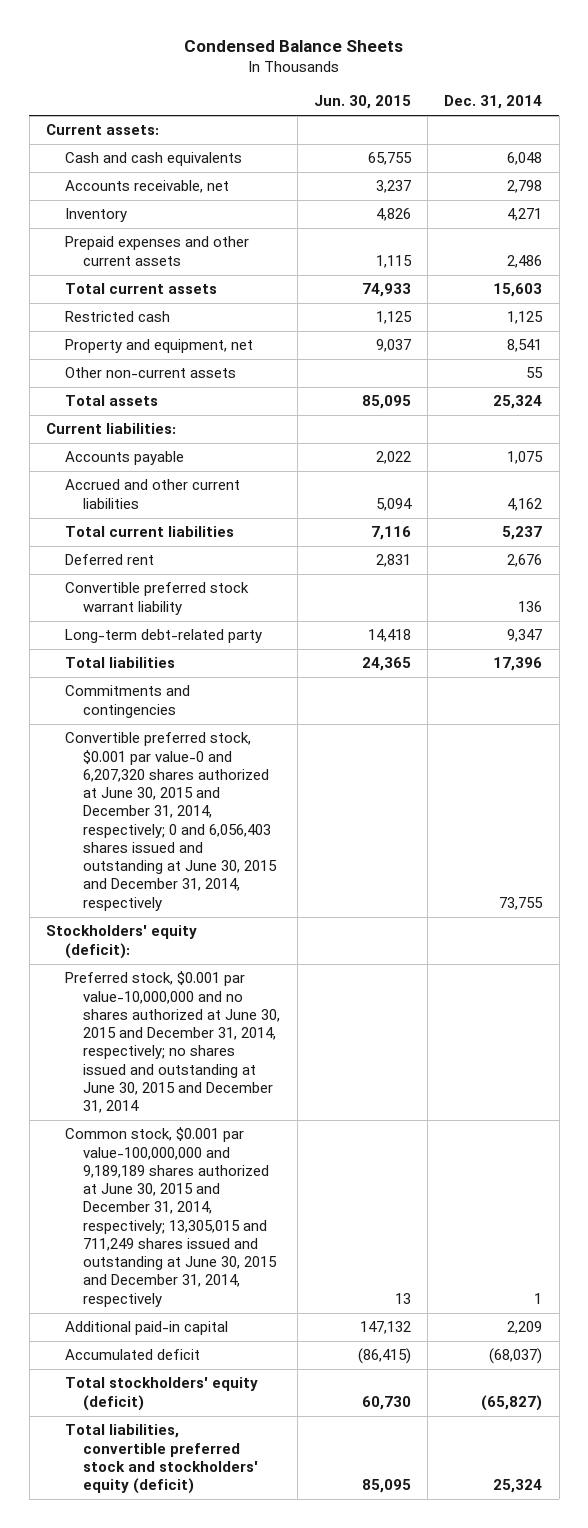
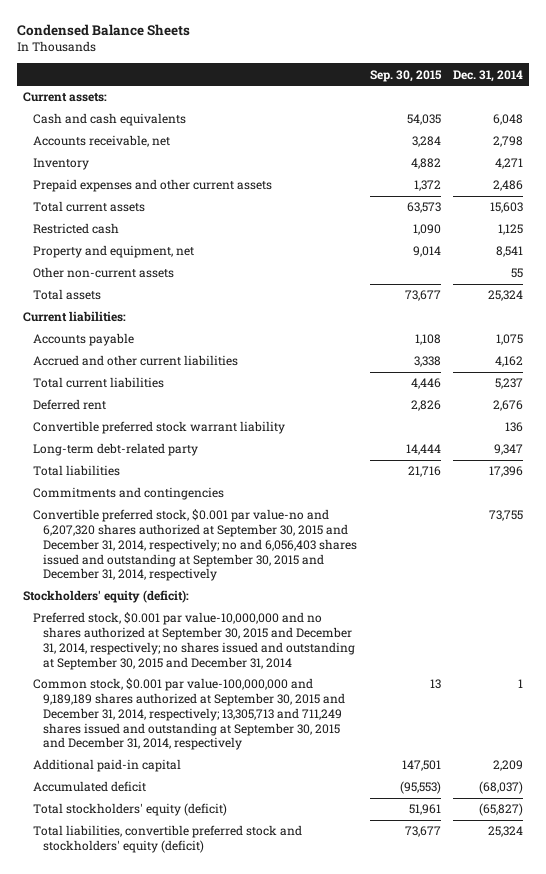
[313,95,411,110] Jun. 30, 2015 -> none
none -> [369,69,442,82] Sep. 30, 2015
[64,732,278,911] Convertible preferred stock, $0.001 par value-0 and 6,207,320 shares authorized at June 30, 2015 and December 31, 2014, respectively; 0 and 6,056,403 shares issued and outstanding at June 30, 2015 and December 31, 2014, respectively -> [33,509,358,582] Convertible preferred stock, $0.001 par value-no and 6,207,320 shares authorized at September 30, 2015 and December 31, 2014, respectively; no and 6,056,403 shares issued and outstanding at September 30, 2015 and December 31, 2014, respectively
[64,971,281,1114] Preferred stock, $0.001 par value-10,000,000 and no shares authorized at June 30, 2015 and December 31, 2014, respectively; no shares issued and outstanding at June 30, 2015 and December 31, 2014 -> [33,612,356,670] Preferred stock, $0.001 par value-10,000,000 and no shares authorized at September 30, 2015 and December 31, 2014, respectively; no shares issued and outstanding at September 30, 2015 and December 31, 2014
[64,1127,278,1307] Common stock, $0.001 par value-100,000,000 and 9,189,189 shares authorized at June 30, 2015 and December 31, 2014, respectively; 13,305,015 and 711,249 shares issued and outstanding at June 30, 2015 and December 31, 2014, respectively -> [33,678,346,751] Common stock, $0.001 par value-100,000,000 and 9,189,189 shares authorized at September 30, 2015 and December 31, 2014, respectively; 13,305,713 and 711,249 shares issued and outstanding at September 30, 2015 and December 31, 2014, respectively

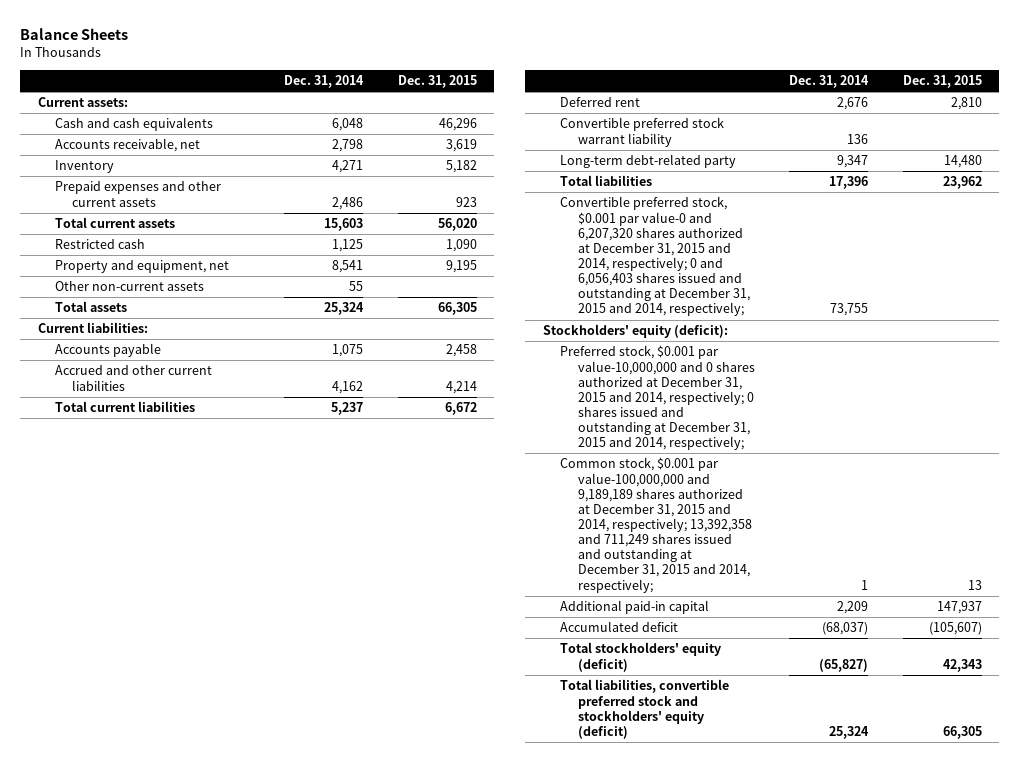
[16,24,190,37] Condensed Balance Sheets -> [20,27,129,40] Balance Sheets
[369,69,442,82] Sep. 30, 2015 -> none
none -> [397,74,477,88] Dec. 31, 2015
[33,487,225,501] Commitments and contingencies -> none
[33,509,358,582] Convertible preferred stock, $0.001 par value-no and 6,207,320 shares authorized at September 30, 2015 and December 31, 2014, respectively; no and 6,056,403 shares issued and outstanding at September 30, 2015 and December 31, 2014, respectively -> [560,196,750,317] Convertible preferred stock, $0.001 par value-0 and 6,207,320 shares authorized at December 31, 2015 and 2014, respectively; 0 and 6,056,403 shares issued and outstanding at December 31, 2015 and 2014, respectively;
[33,612,356,670] Preferred stock, $0.001 par value-10,000,000 and no shares authorized at September 30, 2015 and December 31, 2014, respectively; no shares issued and outstanding at September 30, 2015 and December 31, 2014 -> [560,345,755,451] Preferred stock, $0.001 par value-10,000,000 and 0 shares authorized at December 31, 2015 and 2014, respectively; 0 shares issued and outstanding at December 31, 2015 and 2014, respectively;
[33,678,346,751] Common stock, $0.001 par value-100,000,000 and 9,189,189 shares authorized at September 30, 2015 and December 31, 2014, respectively; 13,305,713 and 711,249 shares issued and outstanding at September 30, 2015 and December 31, 2014, respectively -> [560,457,752,593] Common stock, $0.001 par value-100,000,000 and 9,189,189 shares authorized at December 31, 2015 and 2014, respectively; 13,392,358 and 711,249 shares issued and outstanding at December 31, 2015 and 2014, respectively;

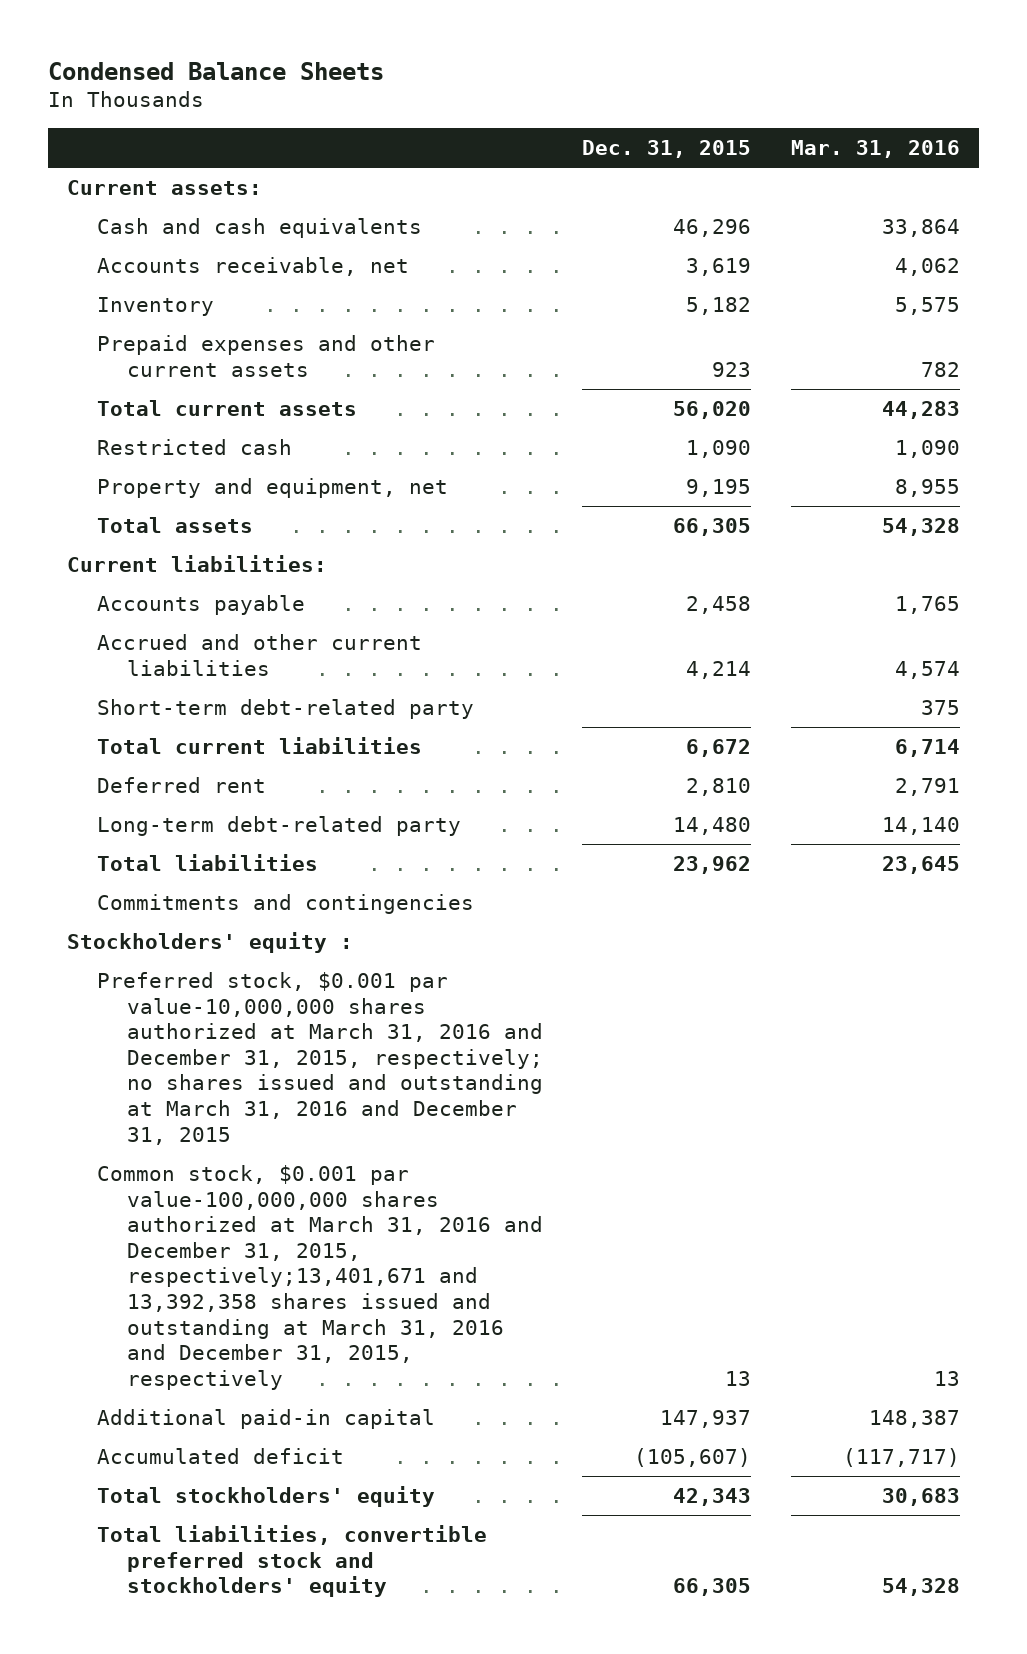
[20,27,129,40] Balance Sheets -> [47,61,384,80] Condensed Balance Sheets
[283,74,364,88] Dec. 31, 2014 -> none
none -> [790,140,960,159] Mar. 31, 2016
[54,281,204,292] Other non-current assets -> none
none -> [97,699,475,720] Short-term debt-related party
[560,117,725,147] Convertible preferred stock warrant liability -> none
[560,196,750,317] Convertible preferred stock, $0.001 par value-0 and 6,207,320 shares authorized at December 31, 2015 and 2014, respectively; 0 and 6,056,403 shares issued and outstanding at December 31, 2015 and 2014, respectively; -> none
none -> [97,894,475,915] Commitments and contingencies
[542,324,728,339] Stockholders' equity (deficit): -> [67,932,354,954] Stockholders' equity :
[560,345,755,451] Preferred stock, $0.001 par value-10,000,000 and 0 shares authorized at December 31, 2015 and 2014, respectively; 0 shares issued and outstanding at December 31, 2015 and 2014, respectively; -> [97,972,544,1145] Preferred stock, $0.001 par value-10,000,000 shares authorized at March 31, 2016 and December 31, 2015, respectively; no shares issued and outstanding at March 31, 2016 and December 31, 2015
[560,457,752,593] Common stock, $0.001 par value-100,000,000 and 9,189,189 shares authorized at December 31, 2015 and 2014, respectively; 13,392,358 and 711,249 shares issued and outstanding at December 31, 2015 and 2014, respectively; -> [97,1165,544,1390] Common stock, $0.001 par value-100,000,000 shares authorized at March 31, 2016 and December 31, 2015, respectively;13,401,671 and 13,392,358 shares issued and outstanding at March 31, 2016 and December 31, 2015, respectively
[560,642,722,672] Total stockholders' equity (deficit) -> [97,1486,436,1508] Total stockholders' equity
[560,679,730,739] Total liabilities, convertible preferred stock and stockholders' equity (deficit) -> [97,1525,488,1598] Total liabilities, convertible preferred stock and stockholders' equity

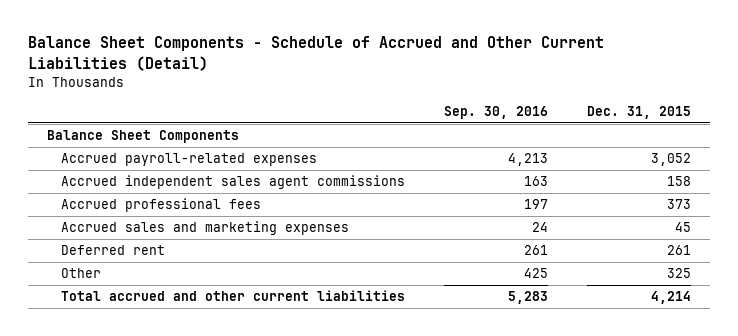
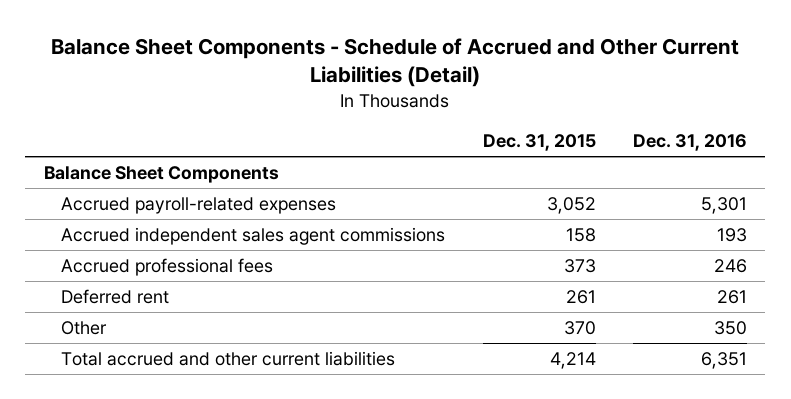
[443,106,548,120] Sep. 30, 2016 -> none
none -> [632,133,747,151] Dec. 31, 2016
[60,221,349,236] Accrued sales and marketing expenses -> none
[666,268,691,279] 325 -> [563,321,596,336] 370

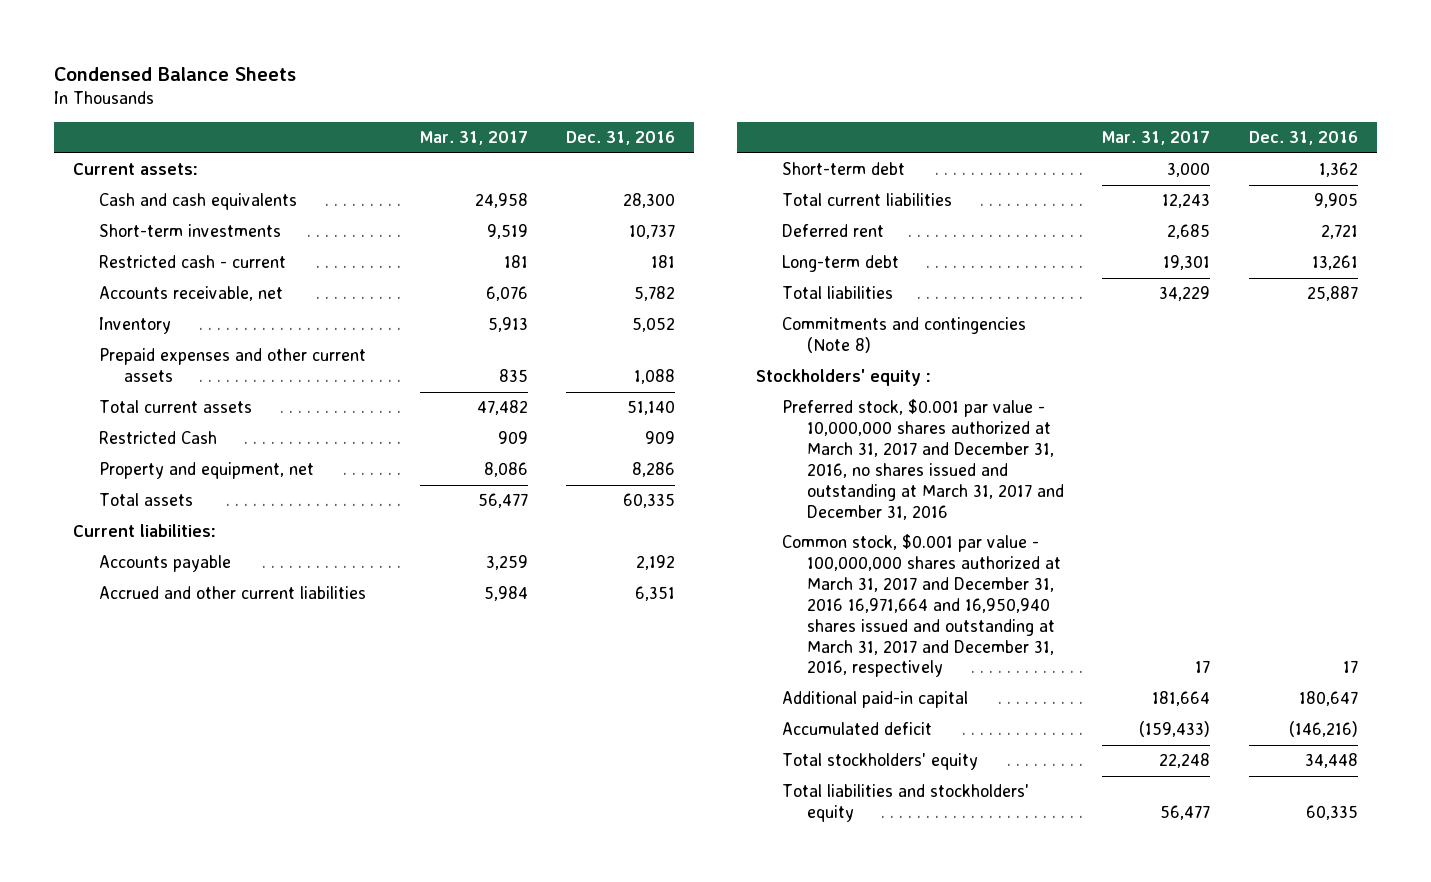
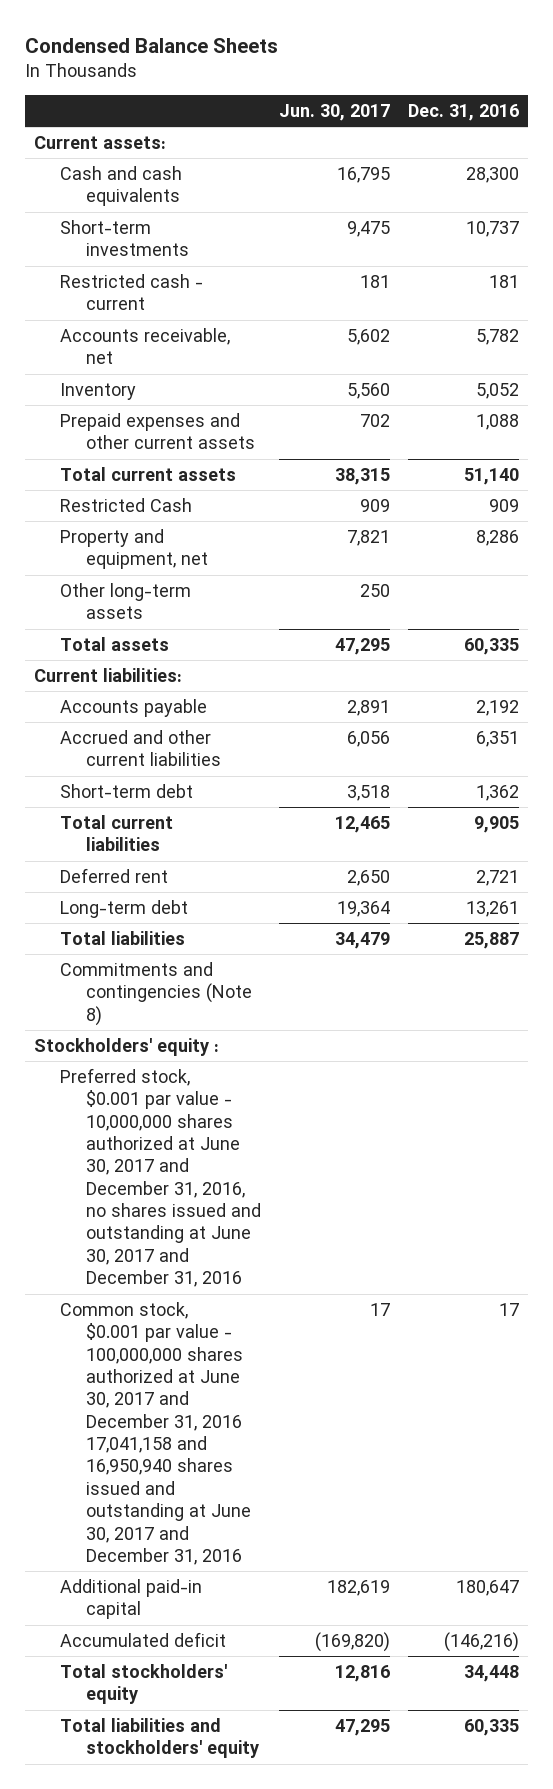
[419,131,528,146] Mar. 31, 2017 -> none
none -> [278,103,390,121] Jun. 30, 2017
none -> [59,583,191,620] Other long-term assets
[781,399,1065,520] Preferred stock, $0.001 par value - 10,000,000 shares authorized at March 31, 2017 and December 31, 2016, no shares issued and outstanding at March 31, 2017 and December 31, 2016 -> [59,1068,261,1288] Preferred stock, $0.001 par value - 10,000,000 shares authorized at June 30, 2017 and December 31, 2016, no shares issued and outstanding at June 30, 2017 and December 31, 2016
[781,534,1062,678] Common stock, $0.001 par value - 100,000,000 shares authorized at March 31, 2017 and December 31, 2016 16,971,664 and 16,950,940 shares issued and outstanding at March 31, 2017 and December 31, 2016, respectively -> [59,1302,251,1565] Common stock, $0.001 par value - 100,000,000 shares authorized at June 30, 2017 and December 31, 2016 17,041,158 and 16,950,940 shares issued and outstanding at June 30, 2017 and December 31, 2016

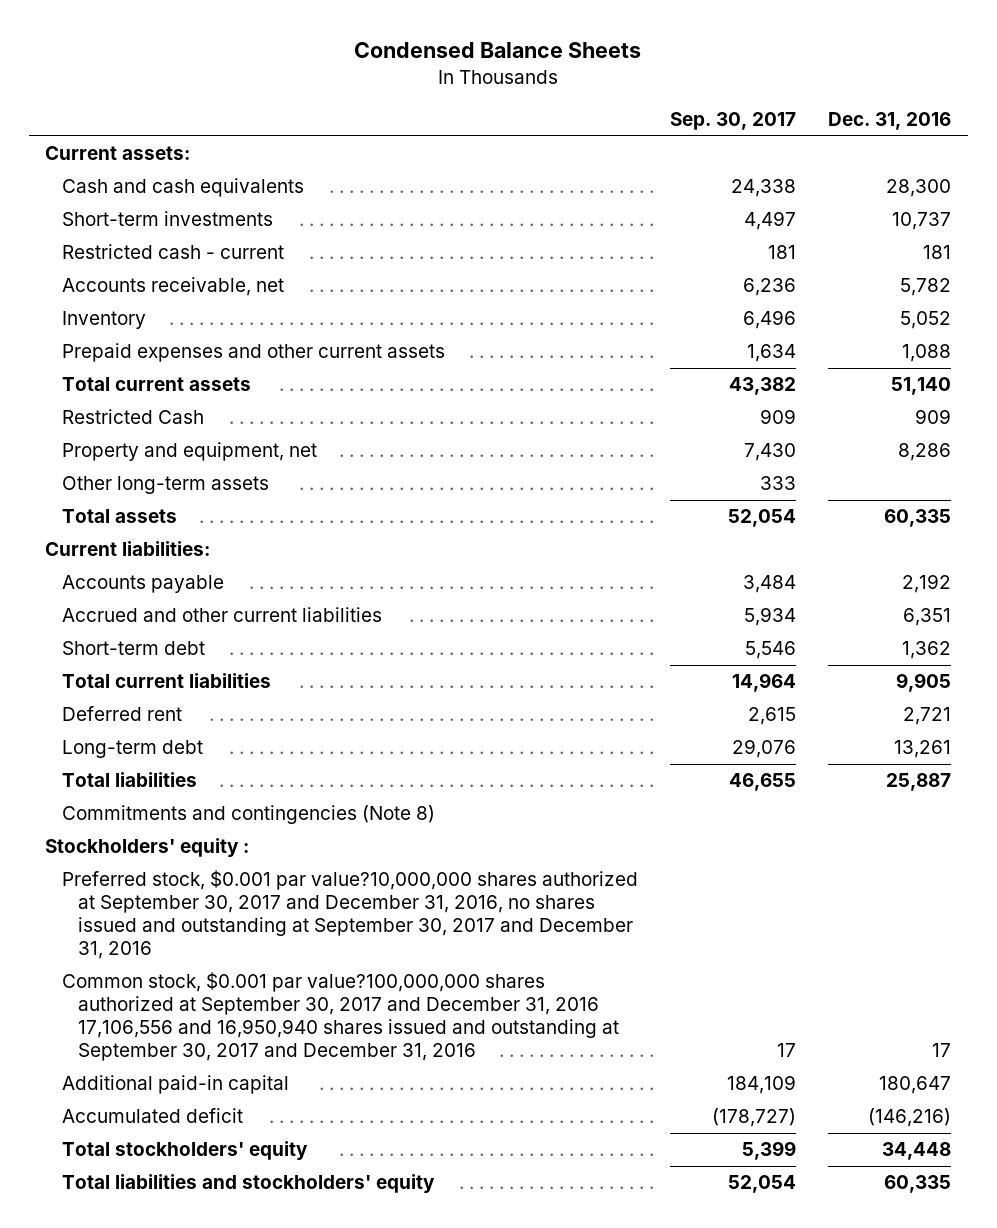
[278,103,390,121] Jun. 30, 2017 -> none
none -> [670,112,797,131] Sep. 30, 2017
[59,1068,261,1288] Preferred stock, $0.001 par value - 10,000,000 shares authorized at June 30, 2017 and December 31, 2016, no shares issued and outstanding at June 30, 2017 and December 31, 2016 -> [61,870,638,960] Preferred stock, $0.001 par value?10,000,000 shares authorized at September 30, 2017 and December 31, 2016, no shares issued and outstanding at September 30, 2017 and December 31, 2016
[59,1302,251,1565] Common stock, $0.001 par value - 100,000,000 shares authorized at June 30, 2017 and December 31, 2016 17,041,158 and 16,950,940 shares issued and outstanding at June 30, 2017 and December 31, 2016 -> [61,972,620,1062] Common stock, $0.001 par value?100,000,000 shares authorized at September 30, 2017 and December 31, 2016 17,106,556 and 16,950,940 shares issued and outstanding at September 30, 2017 and December 31, 2016

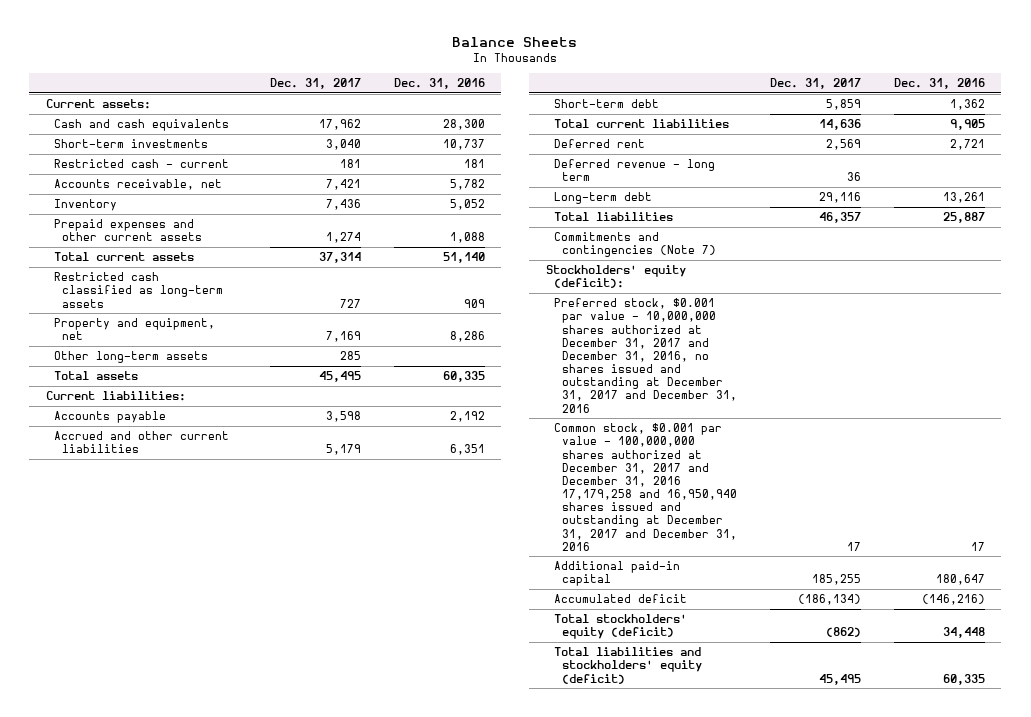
[354,42,642,59] Condensed Balance Sheets -> [452,36,578,47] Balance Sheets
[670,112,797,131] Sep. 30, 2017 -> none
none -> [270,78,362,90] Dec. 31, 2017
[61,409,204,425] Restricted Cash -> [54,272,224,308] Restricted cash classified as long-term assets
none -> [553,159,715,182] Deferred revenue - long term
[61,805,435,825] Commitments and contingencies (Note 8) -> [553,232,717,258] Commitments and contingencies (Note 7)
[45,838,250,858] Stockholders' equity : -> [545,265,686,289] Stockholders' equity (deficit):
[61,870,638,960] Preferred stock, $0.001 par value?10,000,000 shares authorized at September 30, 2017 and December 31, 2016, no shares issued and outstanding at September 30, 2017 and December 31, 2016 -> [553,298,738,413] Preferred stock, $0.001 par value - 10,000,000 shares authorized at December 31, 2017 and December 31, 2016, no shares issued and outstanding at December 31, 2017 and December 31, 2016
[61,972,620,1062] Common stock, $0.001 par value?100,000,000 shares authorized at September 30, 2017 and December 31, 2016 17,106,556 and 16,950,940 shares issued and outstanding at September 30, 2017 and December 31, 2016 -> [553,423,738,551] Common stock, $0.001 par value - 100,000,000 shares authorized at December 31, 2017 and December 31, 2016 17,179,258 and 16,950,940 shares issued and outstanding at December 31, 2017 and December 31, 2016
[61,1141,308,1161] Total stockholders' equity -> [553,614,687,640] Total stockholders' equity (deficit)
[61,1174,435,1194] Total liabilities and stockholders' equity -> [553,647,703,684] Total liabilities and stockholders' equity (deficit)

